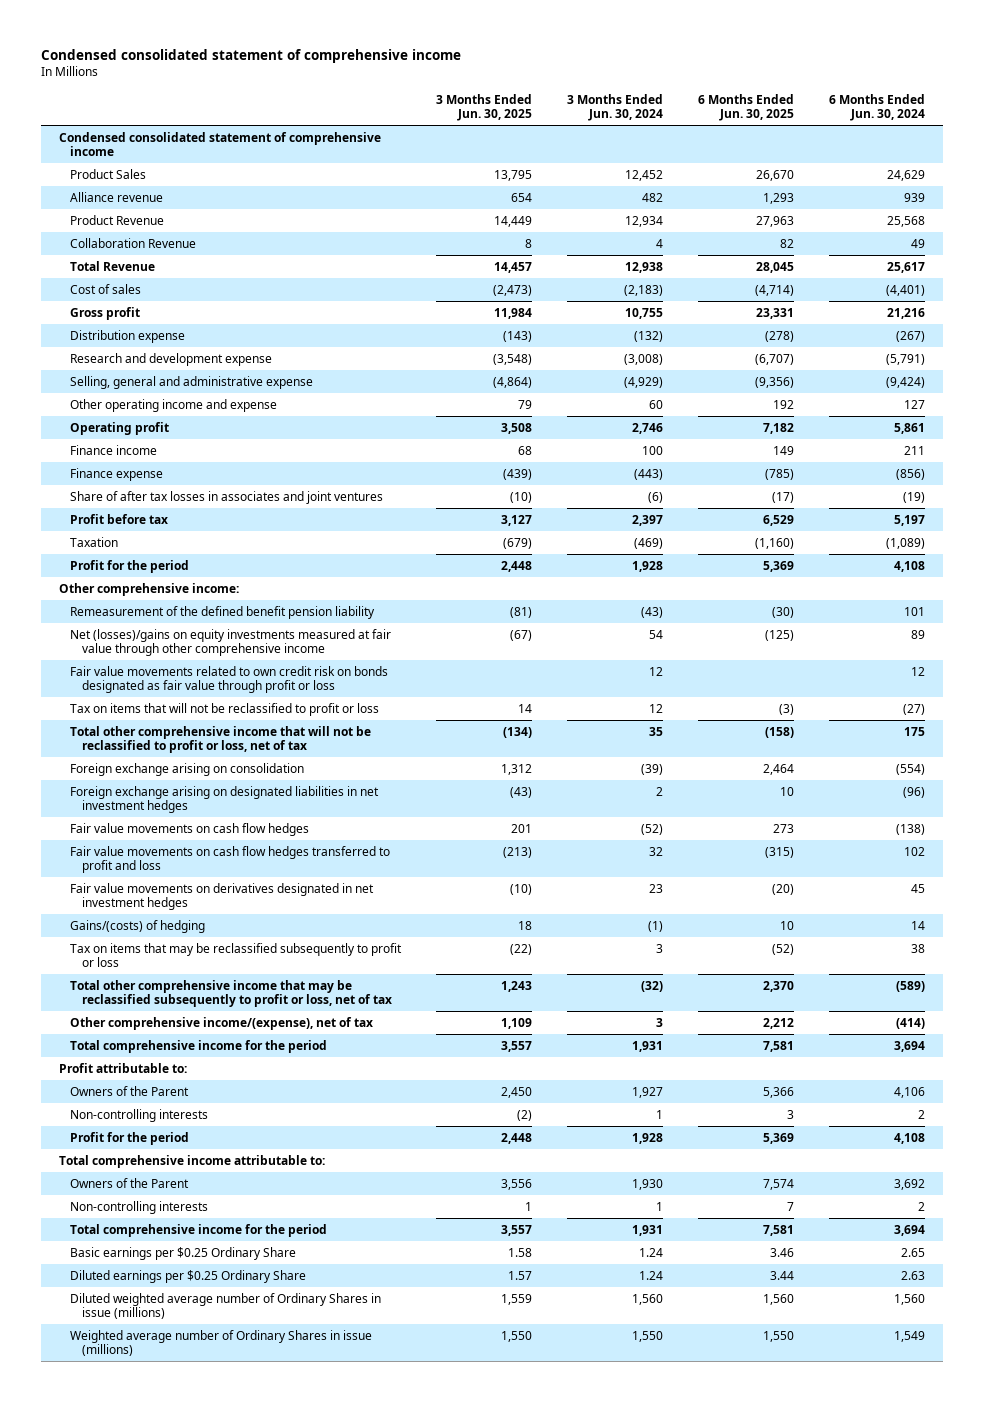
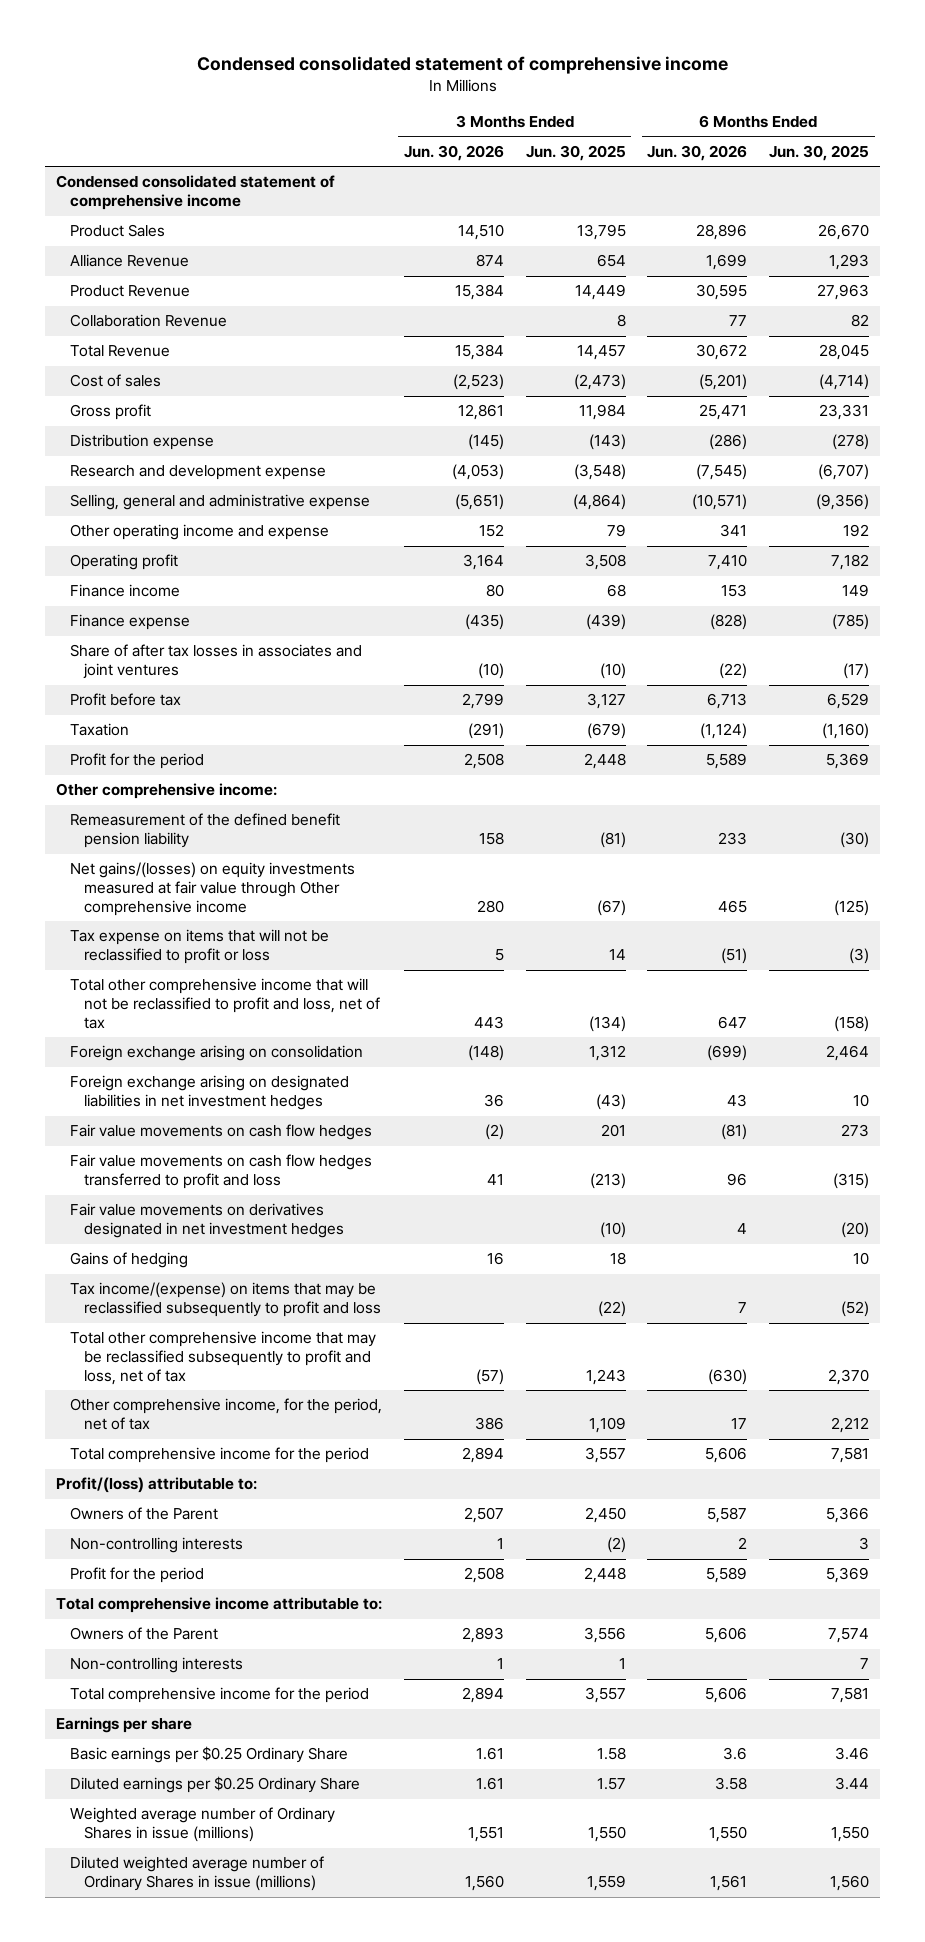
[567,93,664,122] 3 Months Ended Jun. 30, 2024 -> none
[829,93,926,122] 6 Months Ended Jun. 30, 2024 -> none
none -> [403,144,504,161] Jun. 30, 2026
none -> [647,144,748,161] Jun. 30, 2026
[70,191,164,202] Alliance revenue -> [70,254,190,268] Alliance Revenue
[70,665,389,694] Fair value movements related to own credit risk on bonds designated as fair value through profit or loss -> none
[70,628,392,657] Net (losses)/gains on equity investments measured at fair value through other comprehensive income -> [70,862,356,917] Net gains/(losses) on equity investments measured at fair value through Other comprehensive income
[70,702,380,716] Tax on items that will not be reclassified to profit or loss -> [70,929,330,965] Tax expense on items that will not be reclassified to profit or loss
[70,725,372,754] Total other comprehensive income that will not be reclassified to profit or loss, net of tax -> [70,978,380,1030] Total other comprehensive income that will not be reclassified to profit and loss, net of tax
[70,919,206,933] Gains/(costs) of hedging -> [70,1252,189,1269] Gains of hedging
[70,942,403,968] Tax on items that may be reclassified subsequently to profit or loss -> [70,1282,381,1318] Tax income/(expense) on items that may be reclassified subsequently to profit and loss
[70,979,392,1008] Total other comprehensive income that may be reclassified subsequently to profit or loss, net of tax -> [70,1331,377,1386] Total other comprehensive income that may be reclassified subsequently to profit and loss, net of tax
[70,1016,374,1030] Other comprehensive income/(expense), net of tax -> [70,1398,383,1431] Other comprehensive income, for the period, net of tax
[58,1062,187,1073] Profit attributable to: -> [56,1477,258,1494] Profit/(loss) attributable to:
none -> [56,1717,193,1734] Earnings per share
[70,1292,382,1320] Diluted weighted average number of Ordinary Shares in issue (millions) -> [70,1856,325,1892] Diluted weighted average number of Ordinary Shares in issue (millions)

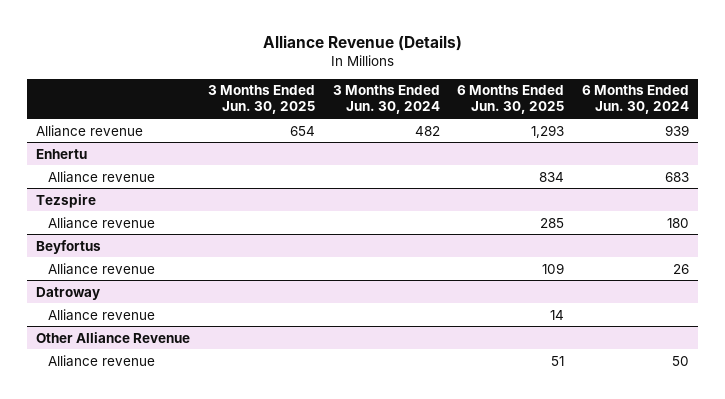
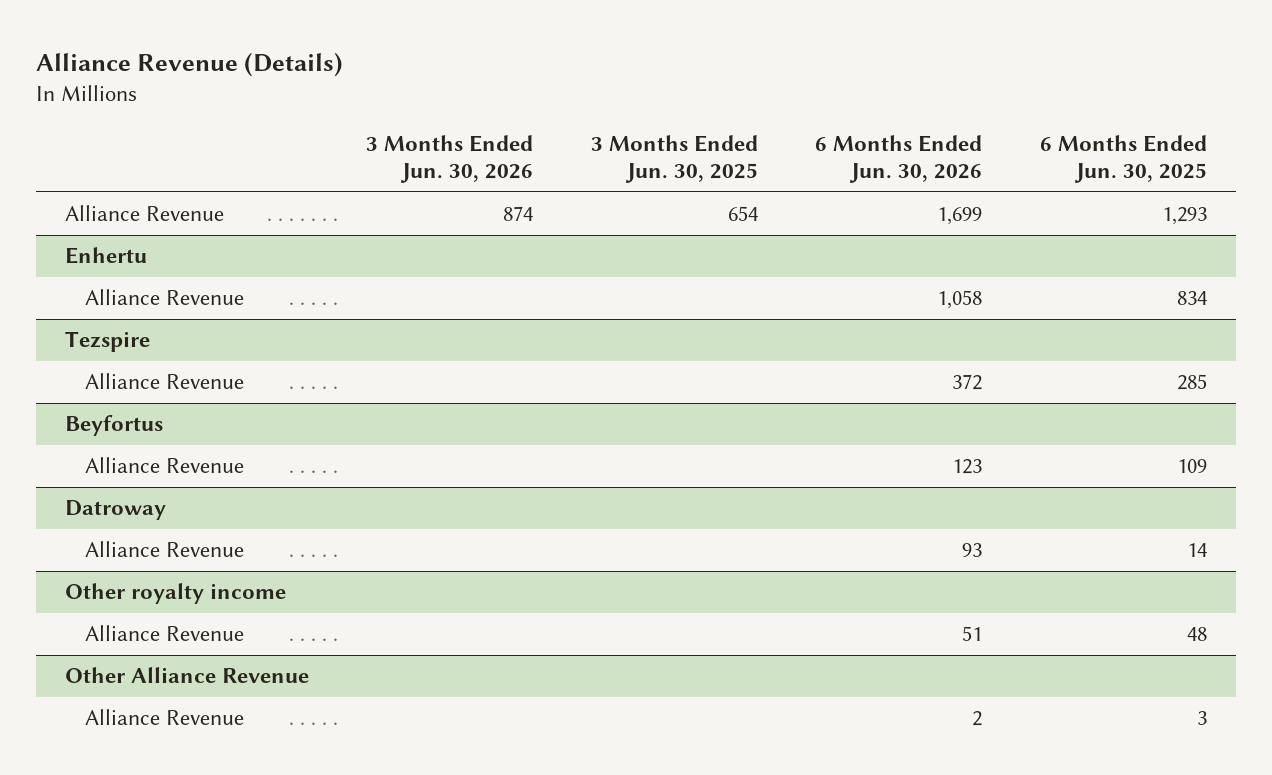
[332,85,440,115] 3 Months Ended Jun. 30, 2024 -> none
[582,85,690,115] 6 Months Ended Jun. 30, 2024 -> none
none -> [366,135,534,184] 3 Months Ended Jun. 30, 2026
none -> [815,135,983,184] 6 Months Ended Jun. 30, 2026
[35,124,143,137] Alliance revenue -> [64,205,224,222] Alliance Revenue
[47,170,155,183] Alliance revenue -> [85,289,245,306] Alliance Revenue
[47,216,155,229] Alliance revenue -> [85,373,245,390] Alliance Revenue
[47,262,155,275] Alliance revenue -> [85,457,245,474] Alliance Revenue
[47,308,155,321] Alliance revenue -> [85,541,245,558] Alliance Revenue
none -> [64,583,286,605] Other royalty income
none -> [85,625,245,642] Alliance Revenue
[47,354,155,367] Alliance revenue -> [85,709,245,726] Alliance Revenue
[551,355,565,366] 51 -> [1197,711,1208,726] 3

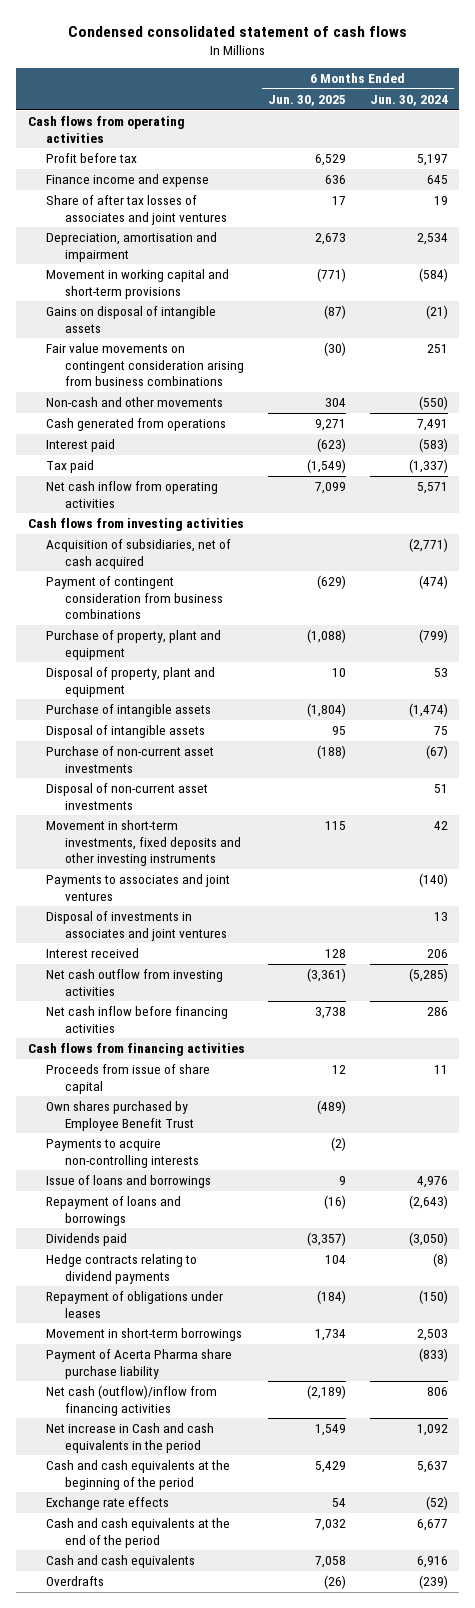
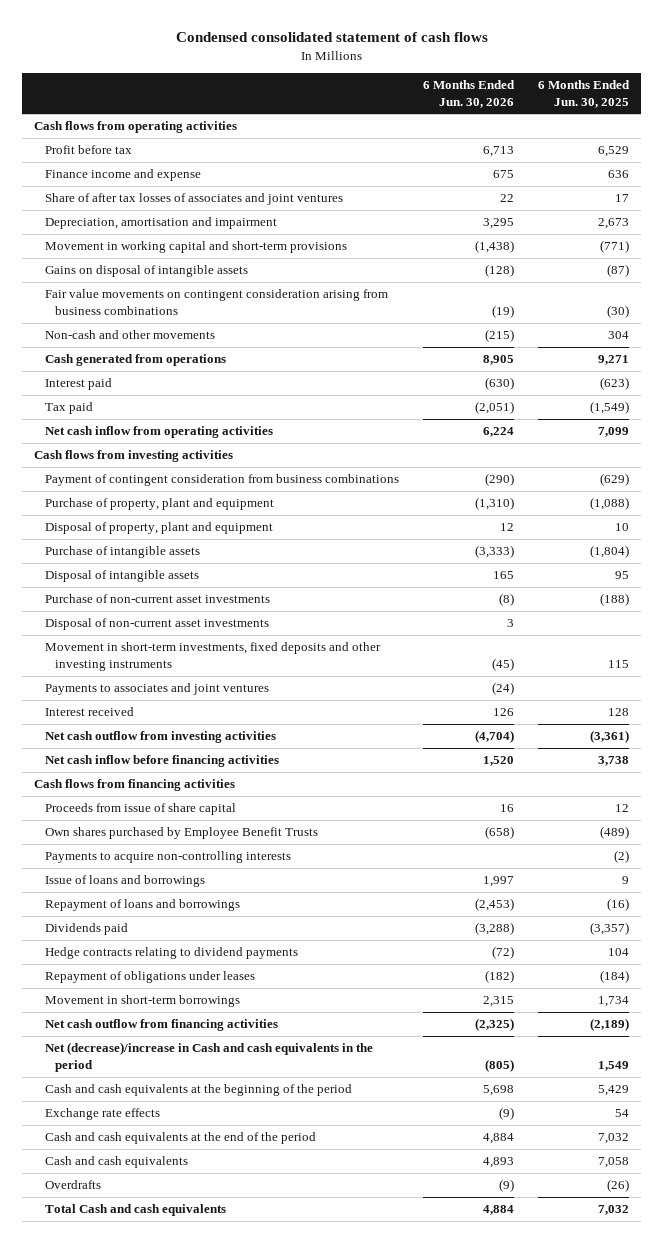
[369,95,448,107] Jun. 30, 2024 -> none
none -> [422,80,515,108] 6 Months Ended Jun. 30, 2026
[46,539,232,569] Acquisition of subsidiaries, net of cash acquired -> none
[46,911,227,941] Disposal of investments in associates and joint ventures -> none
[46,1101,194,1131] Own shares purchased by Employee Benefit Trust -> [44,827,318,840] Own shares purchased by Employee Benefit Trusts
[46,1349,233,1379] Payment of Acerta Pharma share purchase liability -> none
[46,1385,218,1416] Net cash (outflow)/inflow from financing activities -> [44,1019,278,1032] Net cash outflow from financing activities
[46,1423,215,1453] Net increase in Cash and cash equivalents in the period -> [44,1042,373,1072] Net (decrease)/increase in Cash and cash equivalents in the period
none -> [44,1204,226,1217] Total Cash and cash equivalents

